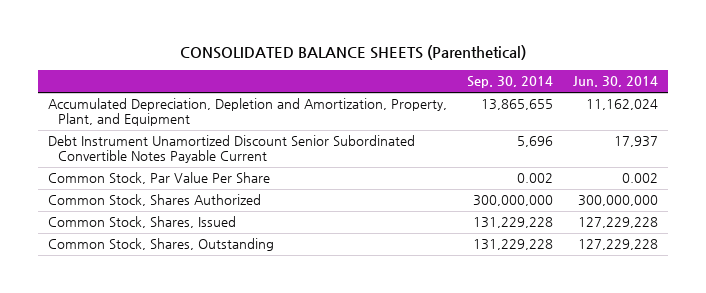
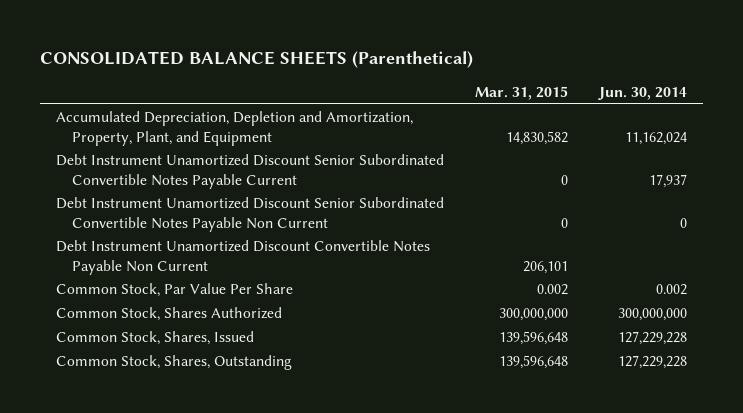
[467,76,554,89] Sep. 30, 2014 -> none
none -> [475,85,569,100] Mar. 31, 2015
none -> [55,196,444,232] Debt Instrument Unamortized Discount Senior Subordinated Convertible Notes Payable Non Current
none -> [55,239,430,275] Debt Instrument Unamortized Discount Convertible Notes Payable Non Current

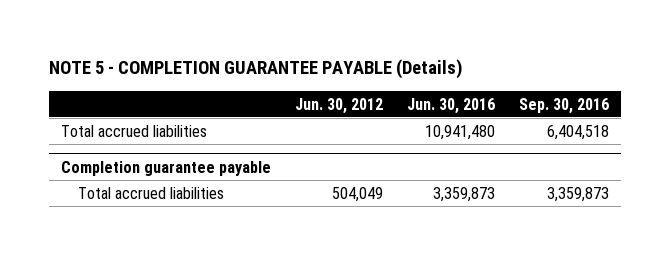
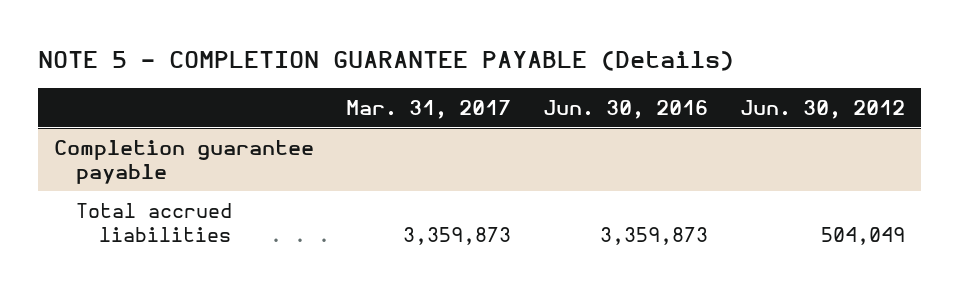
[519,97,610,114] Sep. 30, 2016 -> none
none -> [345,99,511,119] Mar. 31, 2017
[61,124,208,137] Total accrued liabilities -> none

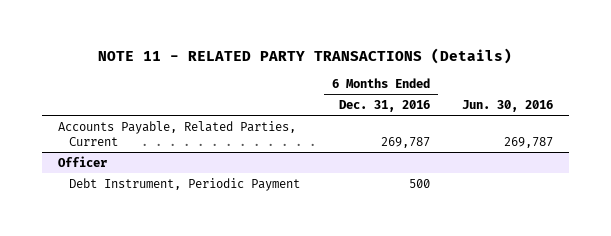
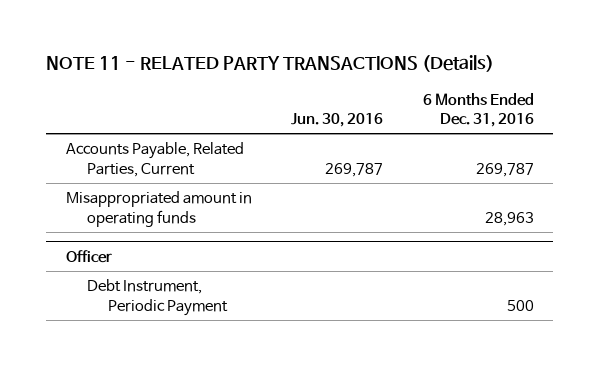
none -> [65,190,252,227] Misappropriated amount in operating funds

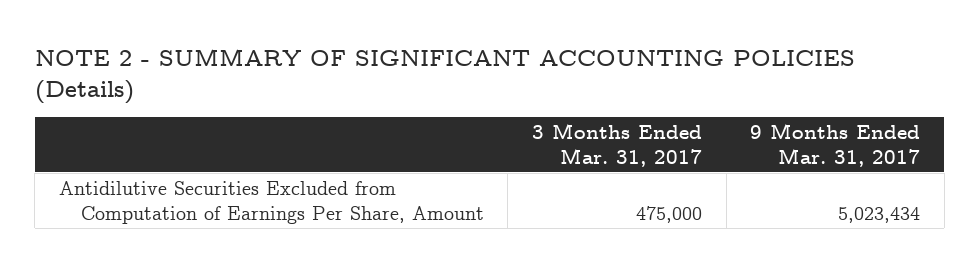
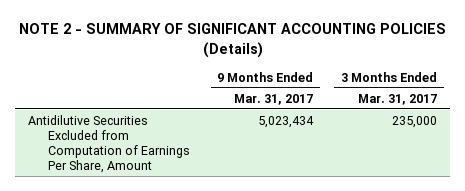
[636,206,703,224] 475,000 -> [391,116,437,129] 235,000

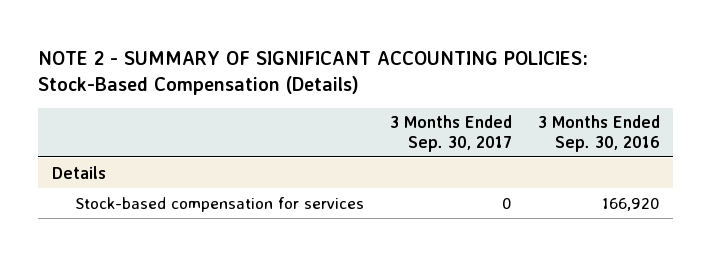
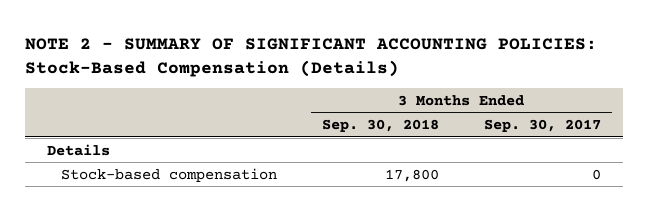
[537,115,660,152] 3 Months Ended Sep. 30, 2016 -> none
none -> [321,118,439,132] Sep. 30, 2018
[74,196,364,212] Stock-based compensation for services -> [60,167,277,182] Stock-based compensation

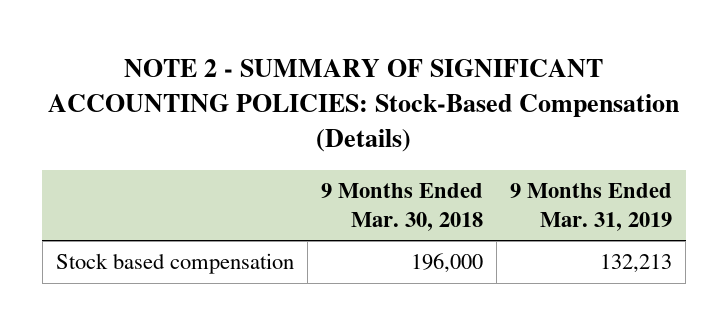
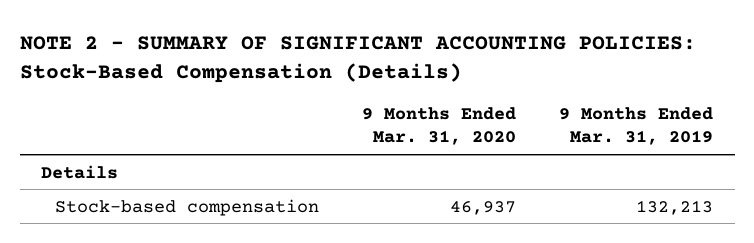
[321,183,484,231] 9 Months Ended Mar. 30, 2018 -> none
none -> [362,107,517,146] 9 Months Ended Mar. 31, 2020
none -> [41,164,119,179] Details
[55,253,294,275] Stock based compensation -> [55,198,320,216] Stock-based compensation

